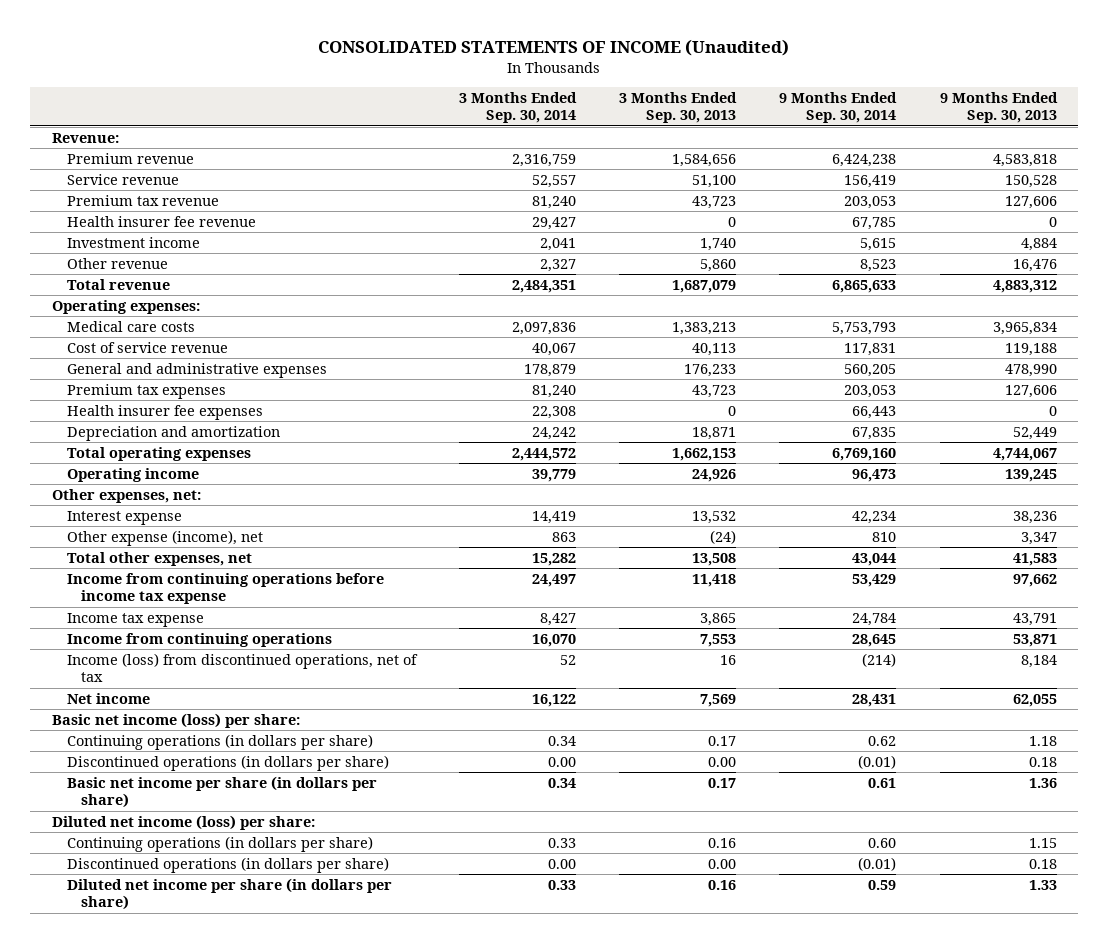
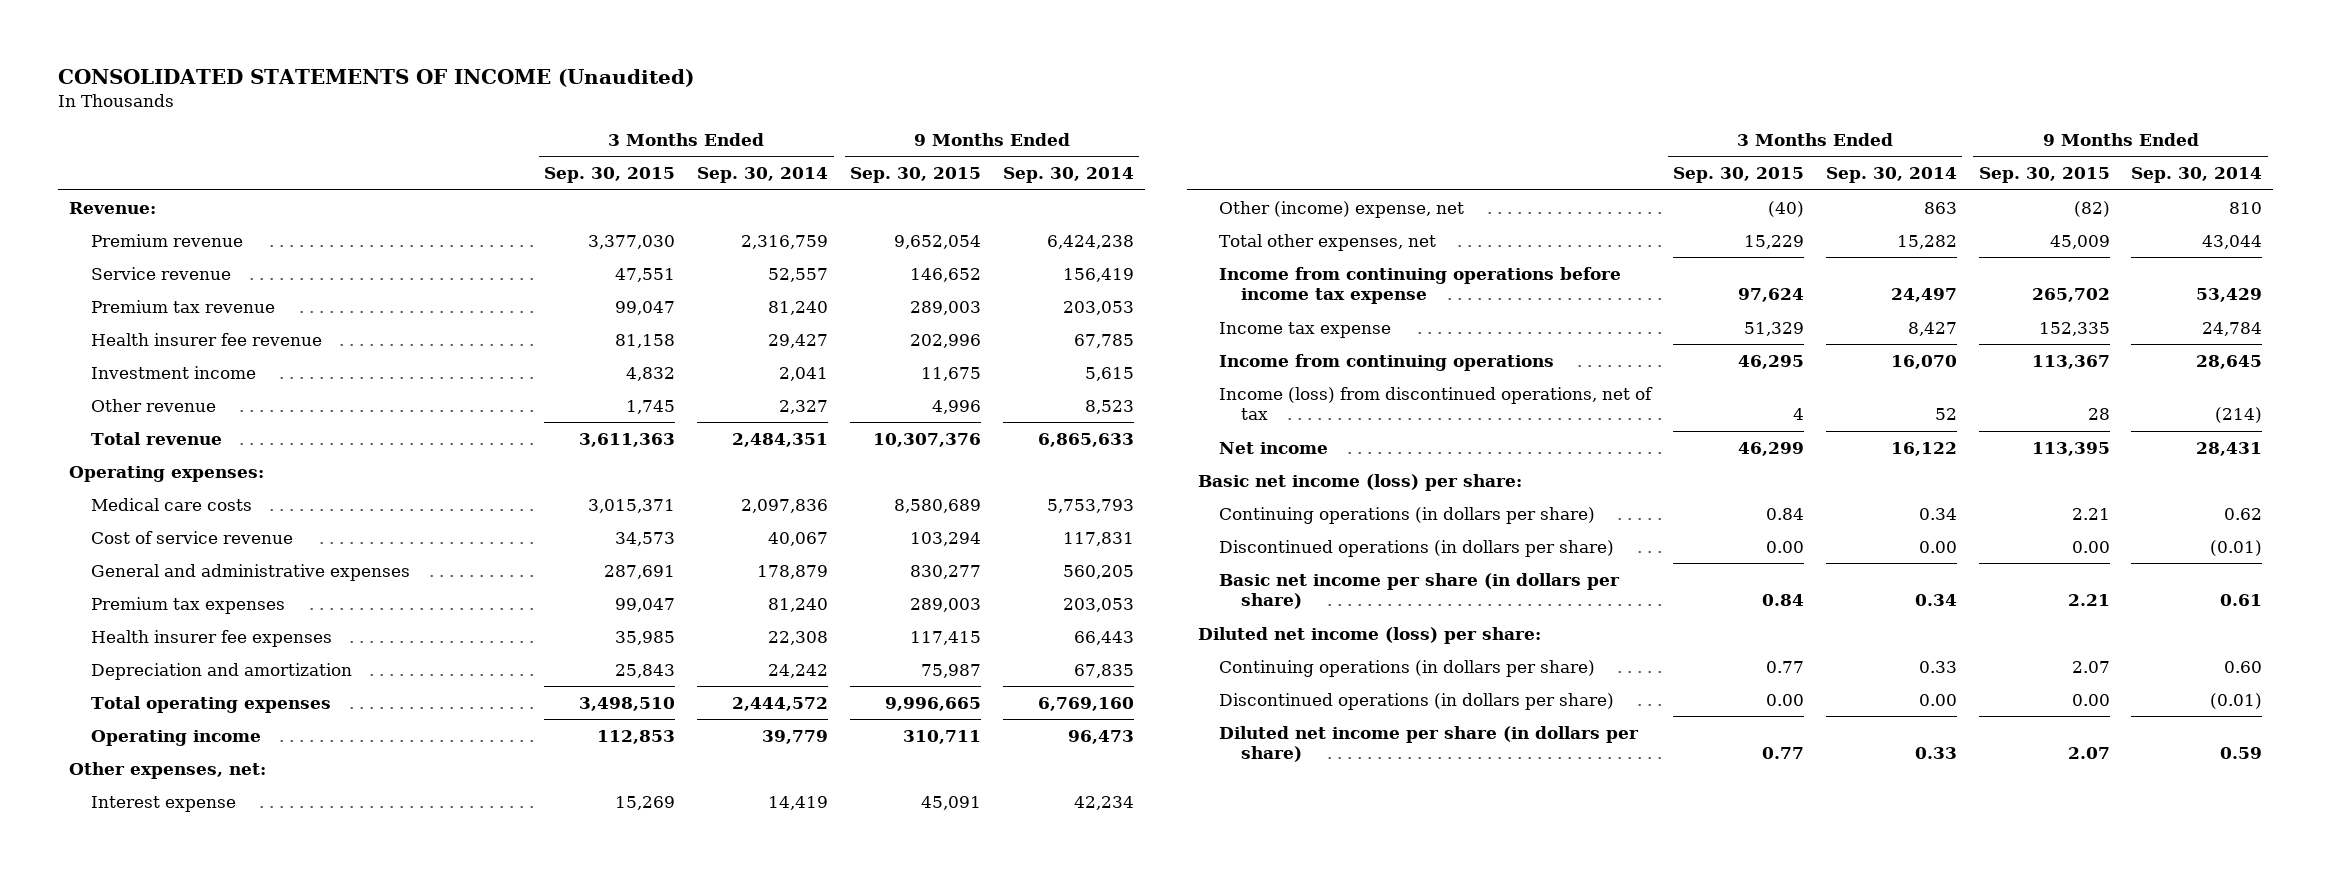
[619,92,738,124] 3 Months Ended Sep. 30, 2013 -> none
[939,92,1058,124] 9 Months Ended Sep. 30, 2013 -> none
none -> [544,167,676,184] Sep. 30, 2015
none -> [850,167,982,184] Sep. 30, 2015
[66,529,263,546] Other expense (income), net -> [1219,200,1465,218] Other (income) expense, net

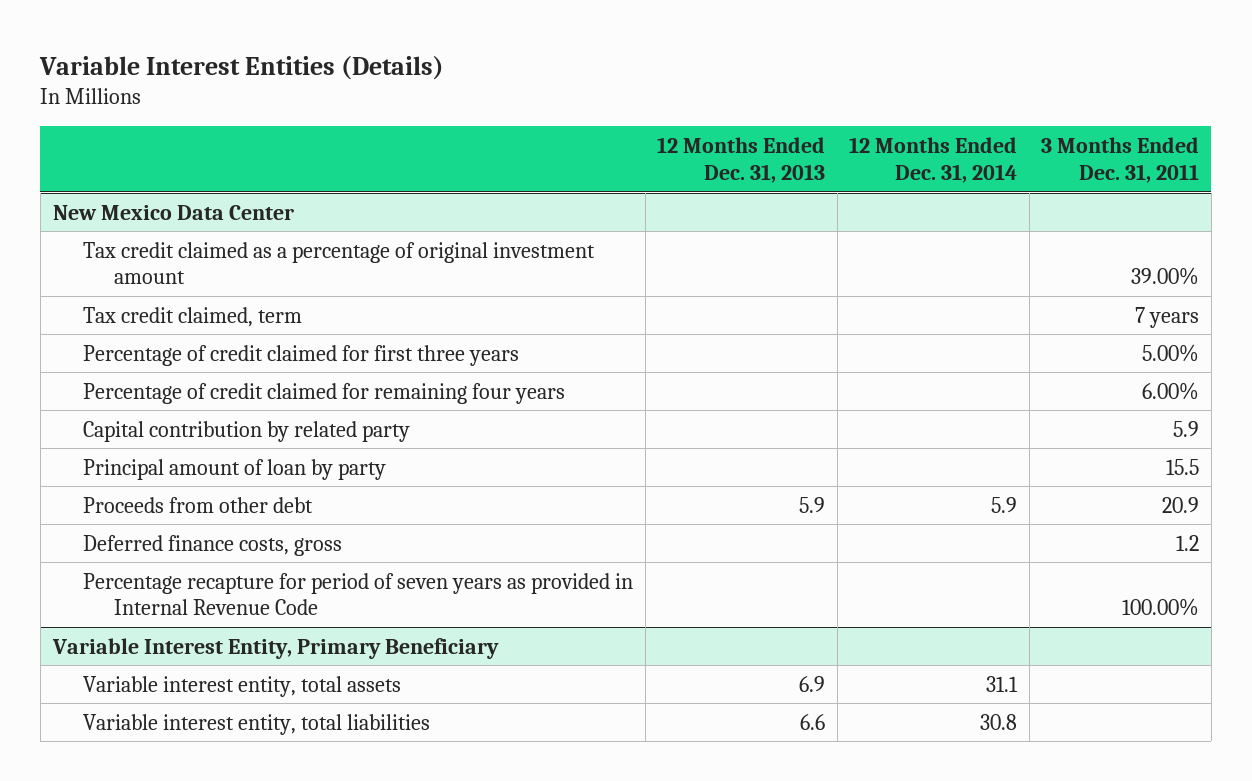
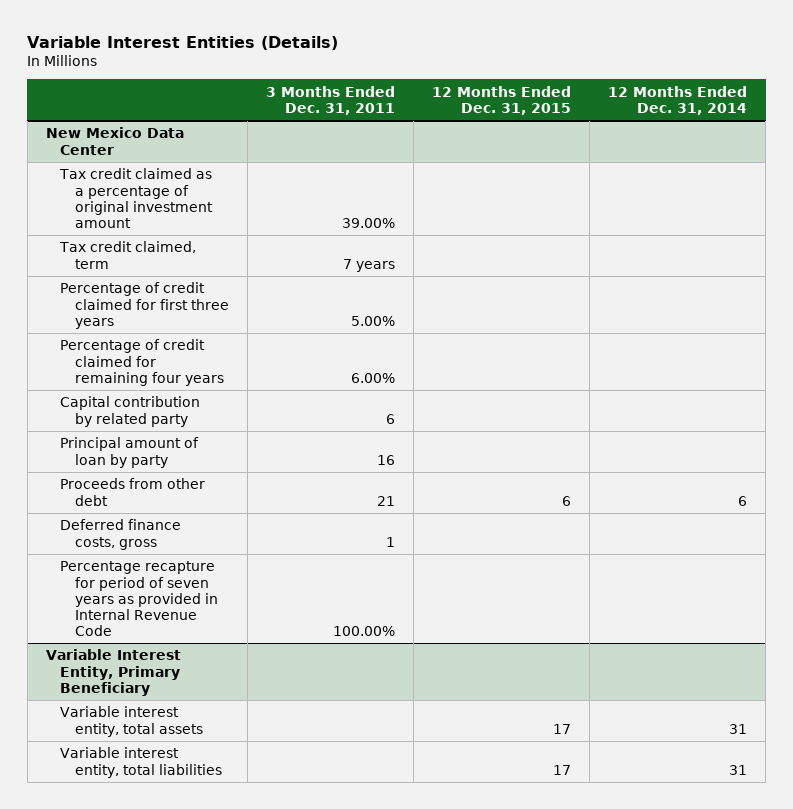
[657,137,826,183] 12 Months Ended Dec. 31, 2013 -> none
none -> [431,85,571,115] 12 Months Ended Dec. 31, 2015
[1173,420,1200,437] 5.9 -> [385,413,395,424] 6
[1166,458,1200,475] 15.5 -> [376,454,395,465] 16
[991,496,1018,513] 5.9 -> [738,495,748,506] 6
[1162,496,1200,513] 20.9 -> [376,495,395,506] 21
[1176,534,1200,551] 1.2 -> [385,536,395,547] 1
[986,675,1019,692] 31.1 -> [729,723,748,734] 31
[980,713,1018,730] 30.8 -> [729,764,748,775] 31

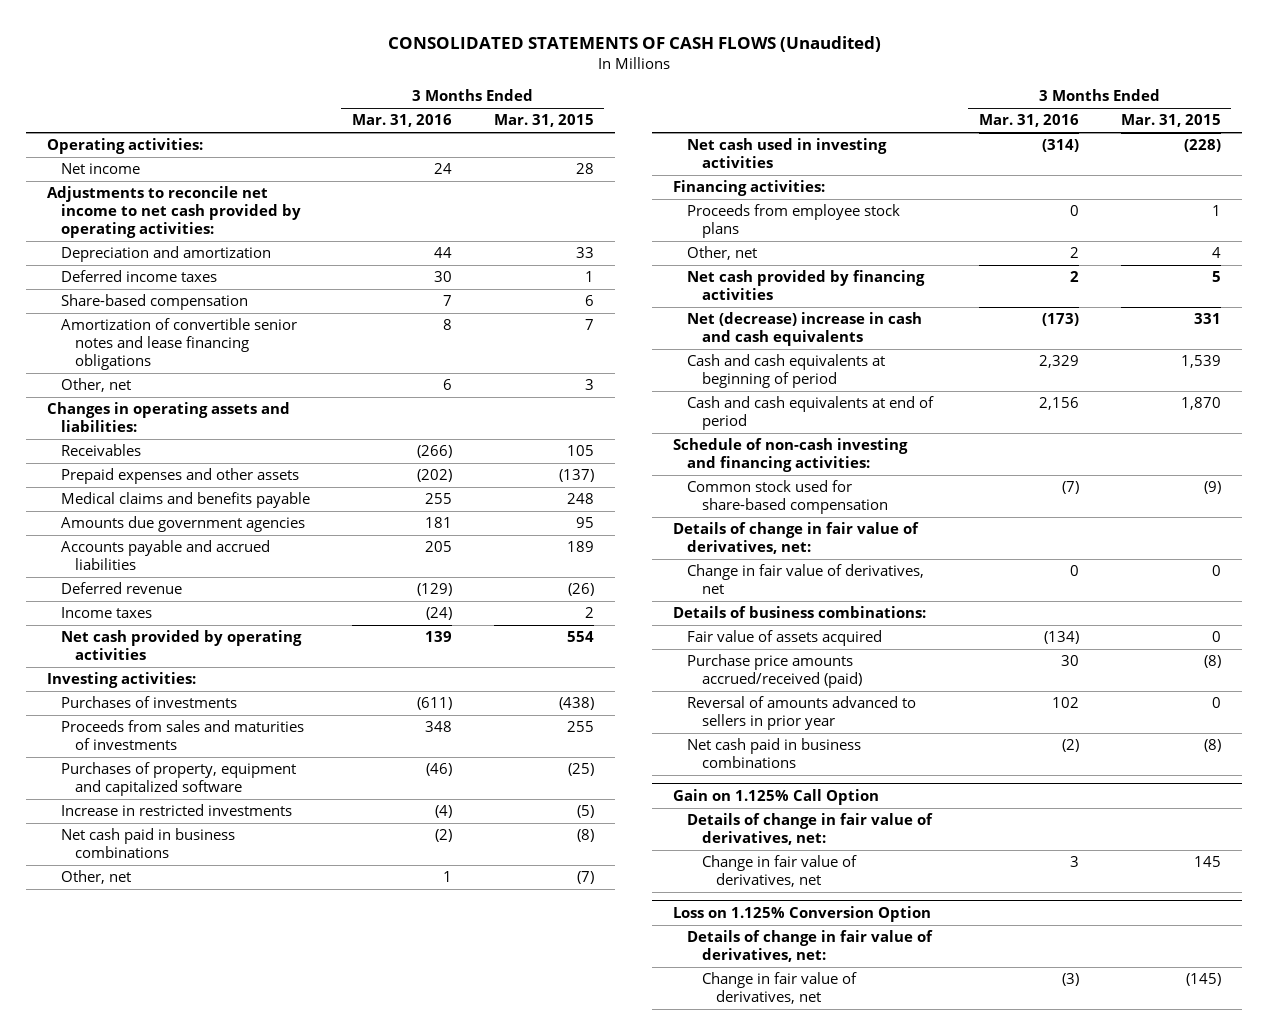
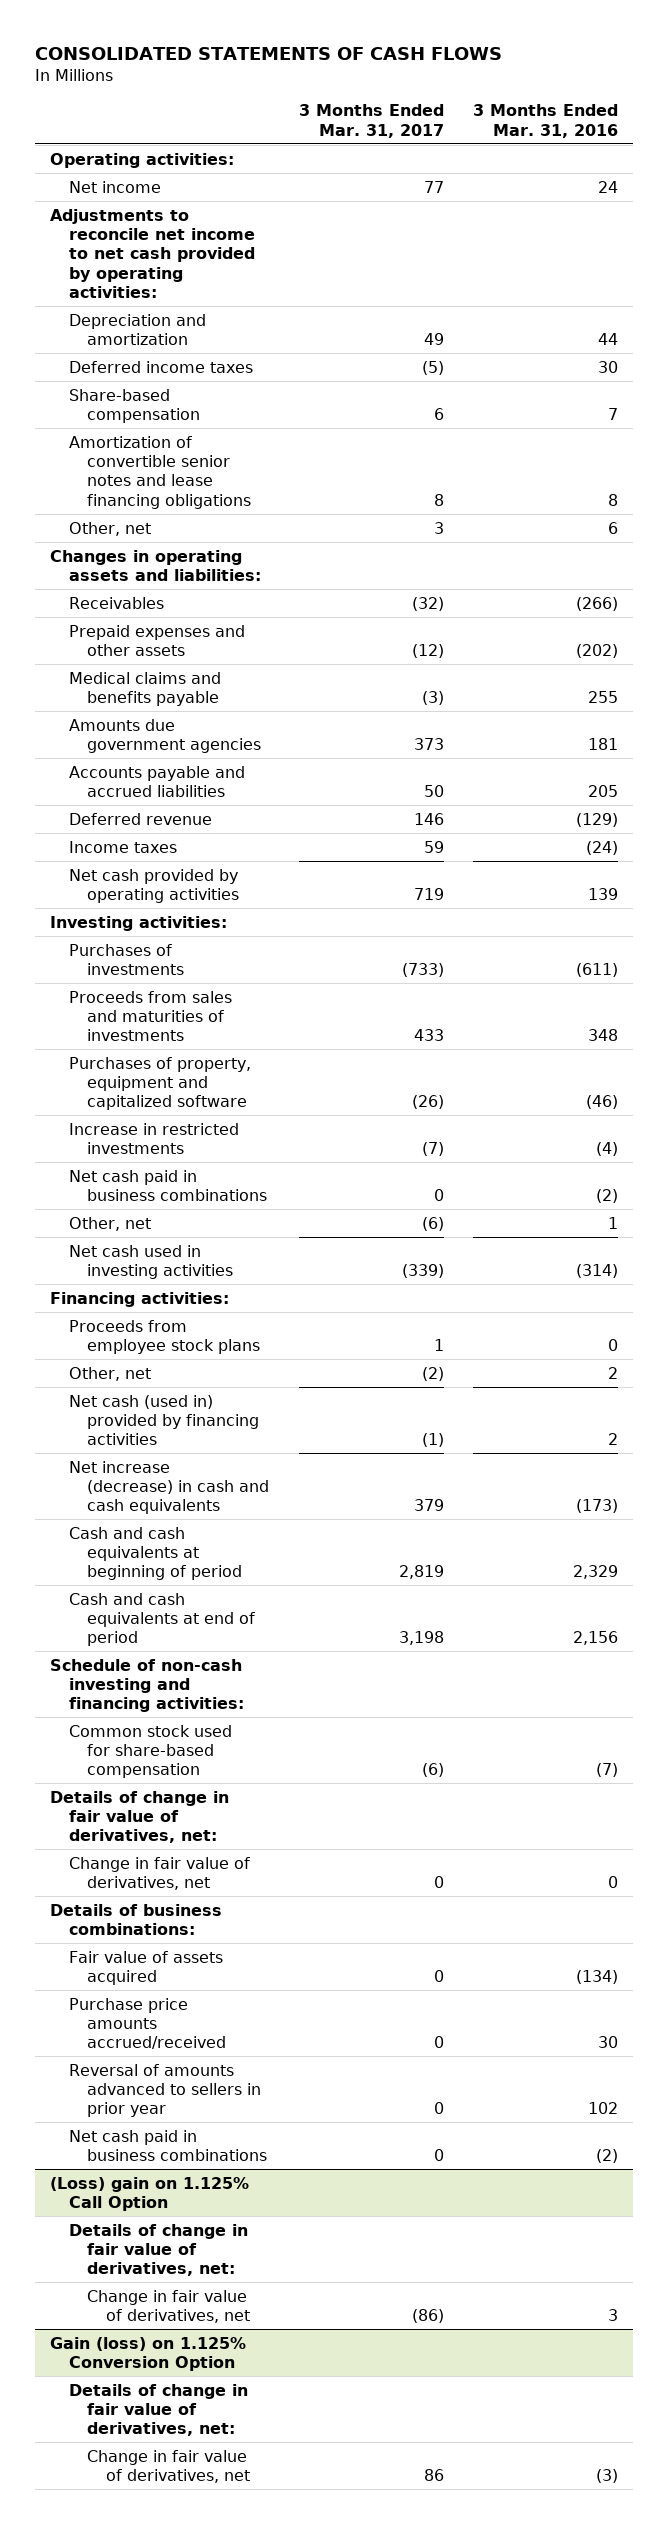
[387,35,881,52] CONSOLIDATED STATEMENTS OF CASH FLOWS (Unaudited) -> [35,46,503,60] CONSOLIDATED STATEMENTS OF CASH FLOWS
[493,114,594,128] Mar. 31, 2015 -> none
none -> [298,104,444,138] 3 Months Ended Mar. 31, 2017
[687,270,926,301] Net cash provided by financing activities -> [68,1394,260,1446] Net cash (used in) provided by financing activities
[687,312,923,347] Net (decrease) increase in cash and cash equivalents -> [68,1460,270,1515] Net increase (decrease) in cash and cash equivalents
[687,654,862,689] Purchase price amounts accrued/received (paid) -> [68,1997,227,2050] Purchase price amounts accrued/received
[673,789,880,806] Gain on 1.125% Call Option -> [49,2176,249,2211] (Loss) gain on 1.125% Call Option
[673,906,932,923] Loss on 1.125% Conversion Option -> [49,2336,246,2371] Gain (loss) on 1.125% Conversion Option

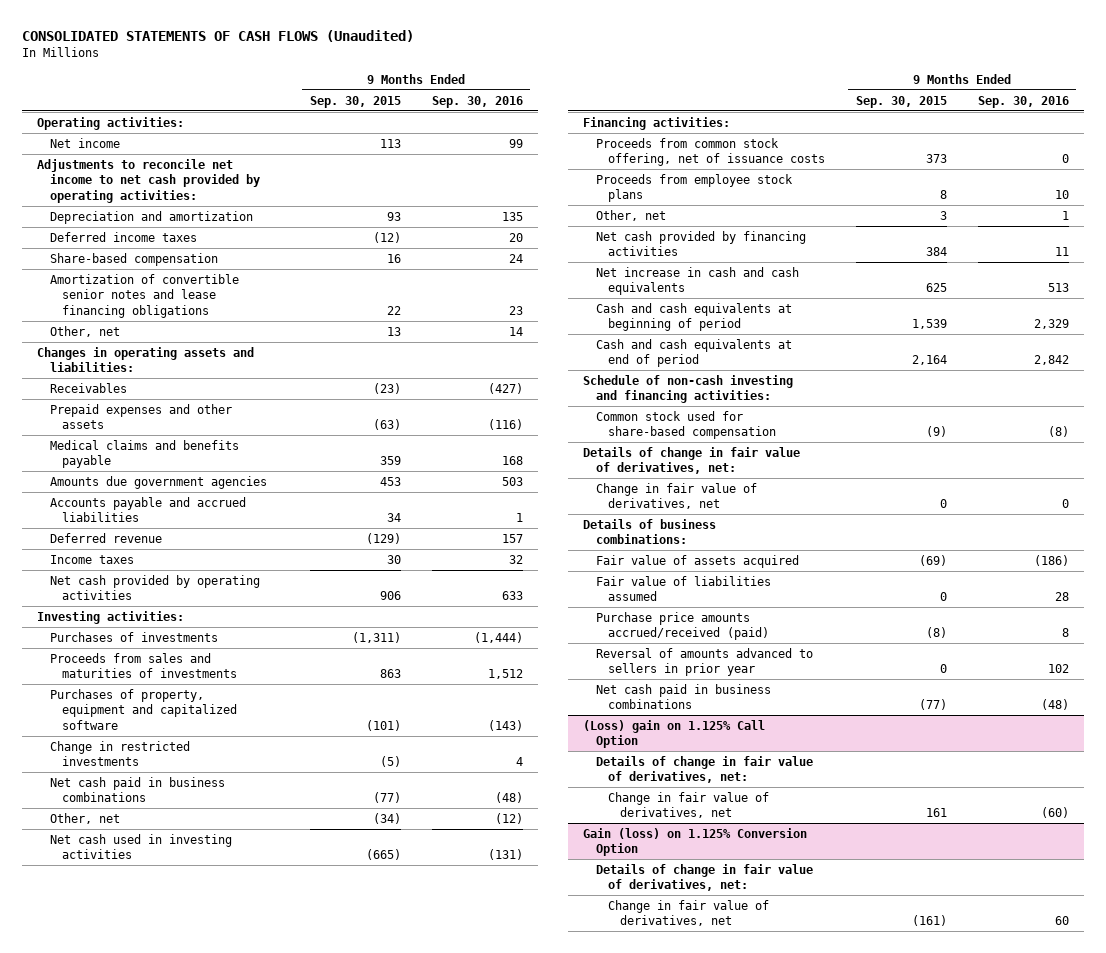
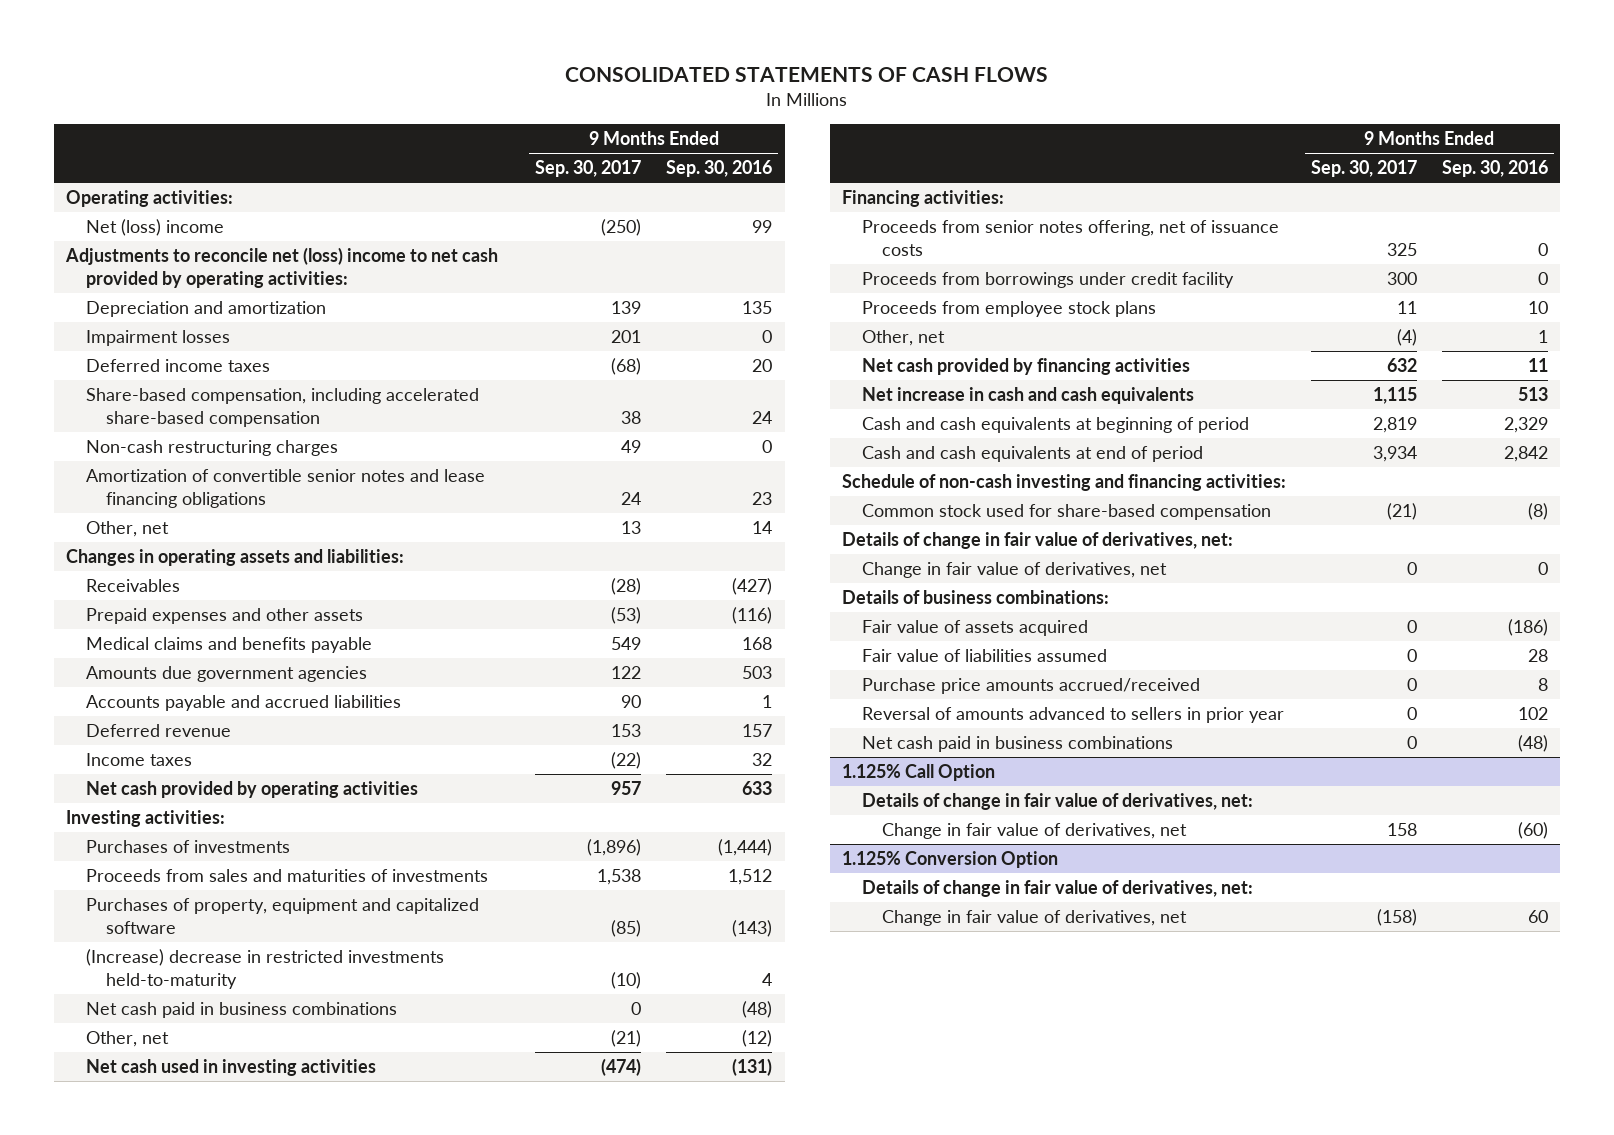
[22,29,415,42] CONSOLIDATED STATEMENTS OF CASH FLOWS (Unaudited) -> [565,66,1049,82] CONSOLIDATED STATEMENTS OF CASH FLOWS
[309,95,401,108] Sep. 30, 2015 -> none
none -> [535,160,642,178] Sep. 30, 2017
[49,137,120,148] Net income -> [86,219,225,237] Net (loss) income
[37,158,260,203] Adjustments to reconcile net income to net cash provided by operating activities: -> [65,247,499,289] Adjustments to reconcile net (loss) income to net cash provided by operating activities:
none -> [86,330,231,347] Impairment losses
[49,252,218,266] Share-based compensation -> [86,388,480,428] Share-based compensation, including accelerated share-based compensation
none -> [86,440,339,457] Non-cash restructuring charges
[49,740,190,767] Change in restricted investments -> [86,949,445,990] (Increase) decrease in restricted investments held-to-maturity
[595,137,826,167] Proceeds from common stock offering, net of issuance costs -> [862,220,1280,257] Proceeds from senior notes offering, net of issuance costs
none -> [862,272,1235,289] Proceeds from borrowings under credit facility
[595,611,770,641] Purchase price amounts accrued/received (paid) -> [862,678,1201,695] Purchase price amounts accrued/received
[583,719,766,749] (Loss) gain on 1.125% Call Option -> [842,764,996,782] 1.125% Call Option
[583,827,808,857] Gain (loss) on 1.125% Conversion Option -> [842,851,1059,869] 1.125% Conversion Option

